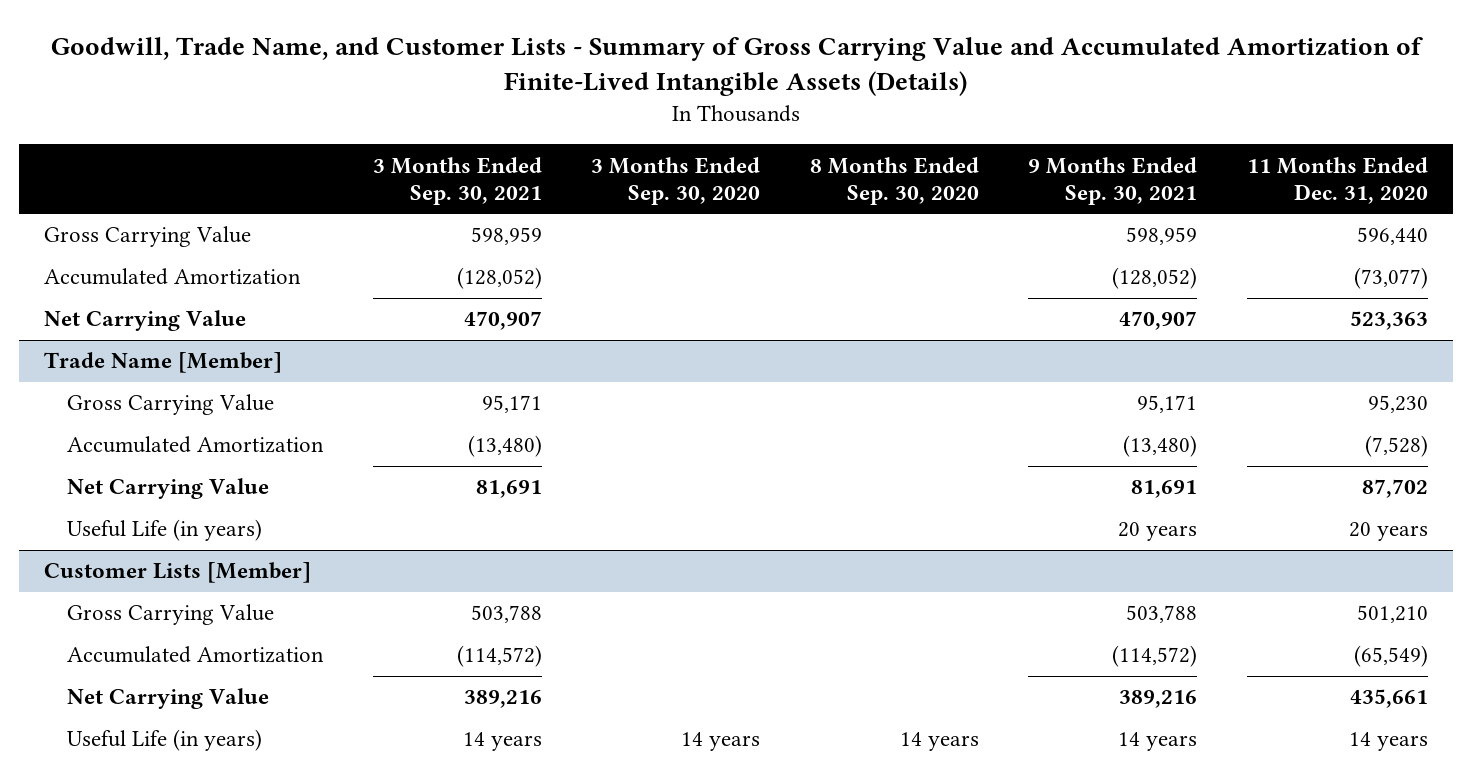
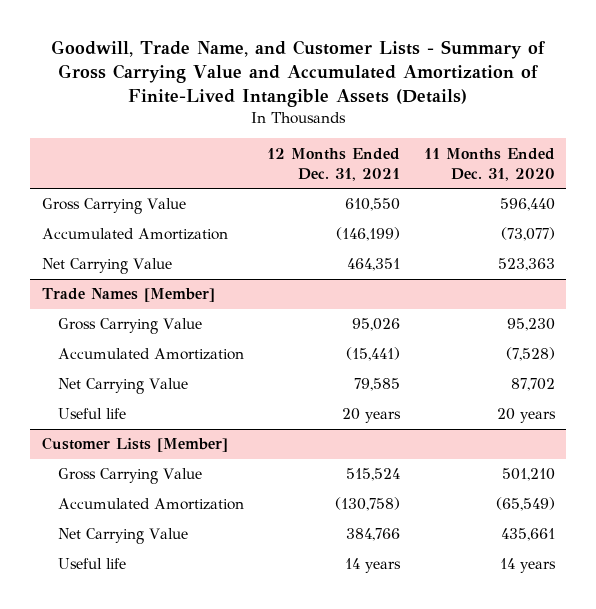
[372,156,542,205] 3 Months Ended Sep. 30, 2021 -> none
[591,156,761,205] 3 Months Ended Sep. 30, 2020 -> none
[809,156,979,205] 8 Months Ended Sep. 30, 2020 -> none
[1028,156,1198,205] 9 Months Ended Sep. 30, 2021 -> none
none -> [267,147,401,181] 12 Months Ended Dec. 31, 2021
[43,352,282,374] Trade Name [Member] -> [41,288,215,303] Trade Names [Member]
[67,519,263,542] Useful Life (in years) -> [57,408,126,420] Useful life
[67,729,263,752] Useful Life (in years) -> [57,558,126,570] Useful life

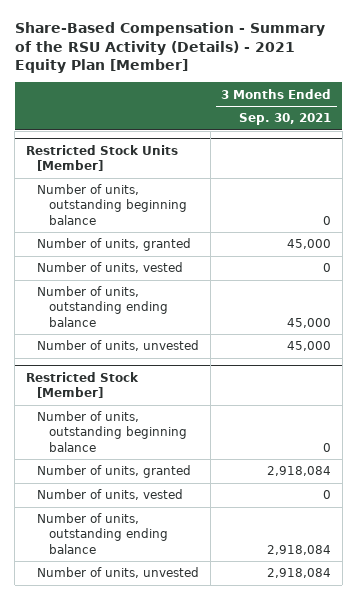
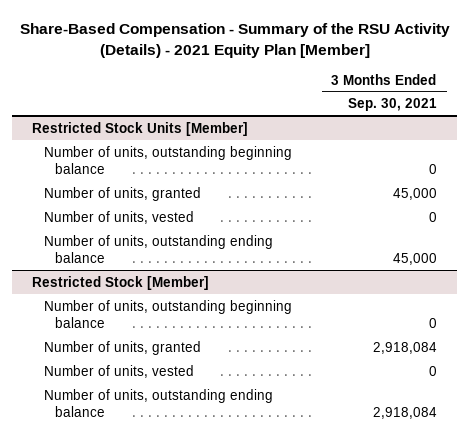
[37,340,200,352] Number of units, unvested -> none
[37,567,200,579] Number of units, unvested -> none

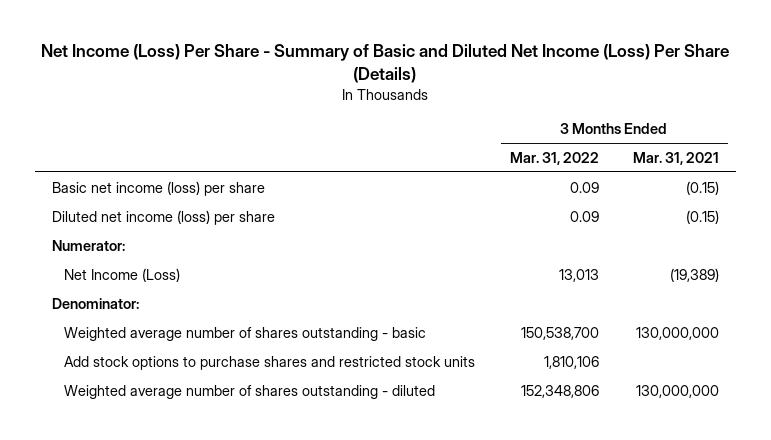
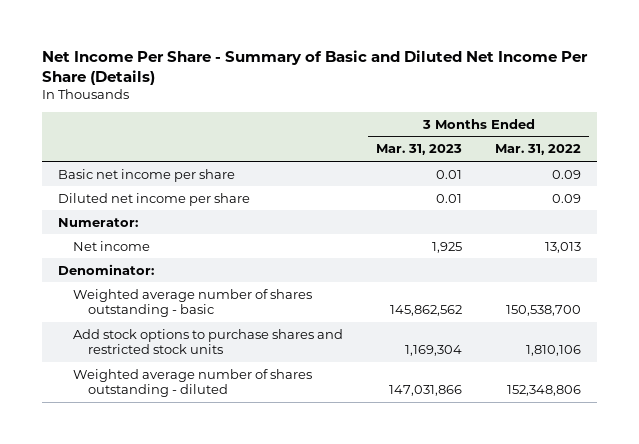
[41,44,730,84] Net Income (Loss) Per Share - Summary of Basic and Diluted Net Income (Loss) Per Share (Details) -> [41,49,588,85] Net Income Per Share - Summary of Basic and Diluted Net Income Per Share (Details)
[632,151,719,165] Mar. 31, 2021 -> none
none -> [376,144,463,156] Mar. 31, 2023
[52,180,266,196] Basic net income (loss) per share -> [58,168,236,182] Basic net income per share
[52,209,276,225] Diluted net income (loss) per share -> [58,192,251,206] Diluted net income per share
[64,267,181,282] Net Income (Loss) -> [73,240,151,251] Net income

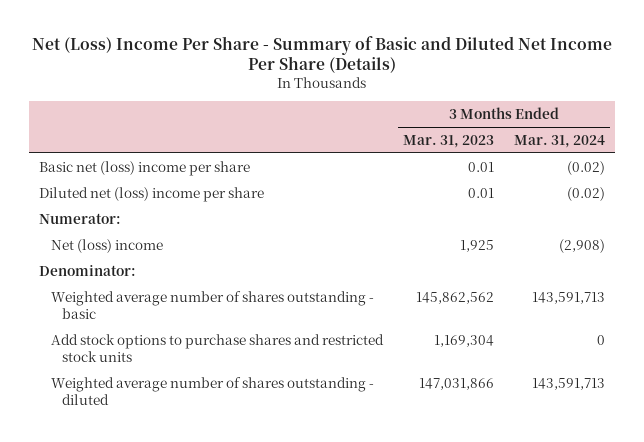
[41,49,588,85] Net Income Per Share - Summary of Basic and Diluted Net Income Per Share (Details) -> [32,35,613,74] Net (Loss) Income Per Share - Summary of Basic and Diluted Net Income Per Share (Details)
[495,144,582,156] Mar. 31, 2022 -> none
none -> [514,134,606,148] Mar. 31, 2024
[58,168,236,182] Basic net income per share -> [39,160,251,176] Basic net (loss) income per share
[58,192,251,206] Diluted net income per share -> [39,186,265,202] Diluted net (loss) income per share
[73,240,151,251] Net income -> [50,238,163,253] Net (loss) income

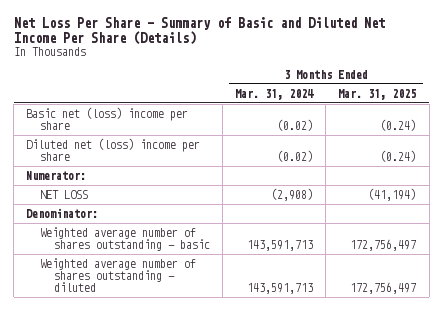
[32,35,613,74] Net (Loss) Income Per Share - Summary of Basic and Diluted Net Income Per Share (Details) -> [13,17,385,46] Net Loss Per Share - Summary of Basic and Diluted Net Income Per Share (Details)
[402,134,494,148] Mar. 31, 2023 -> none
none -> [338,88,417,100] Mar. 31, 2025
[50,238,163,253] Net (loss) income -> [39,189,88,199] NET LOSS
[50,333,384,362] Add stock options to purchase shares and restricted stock units -> none

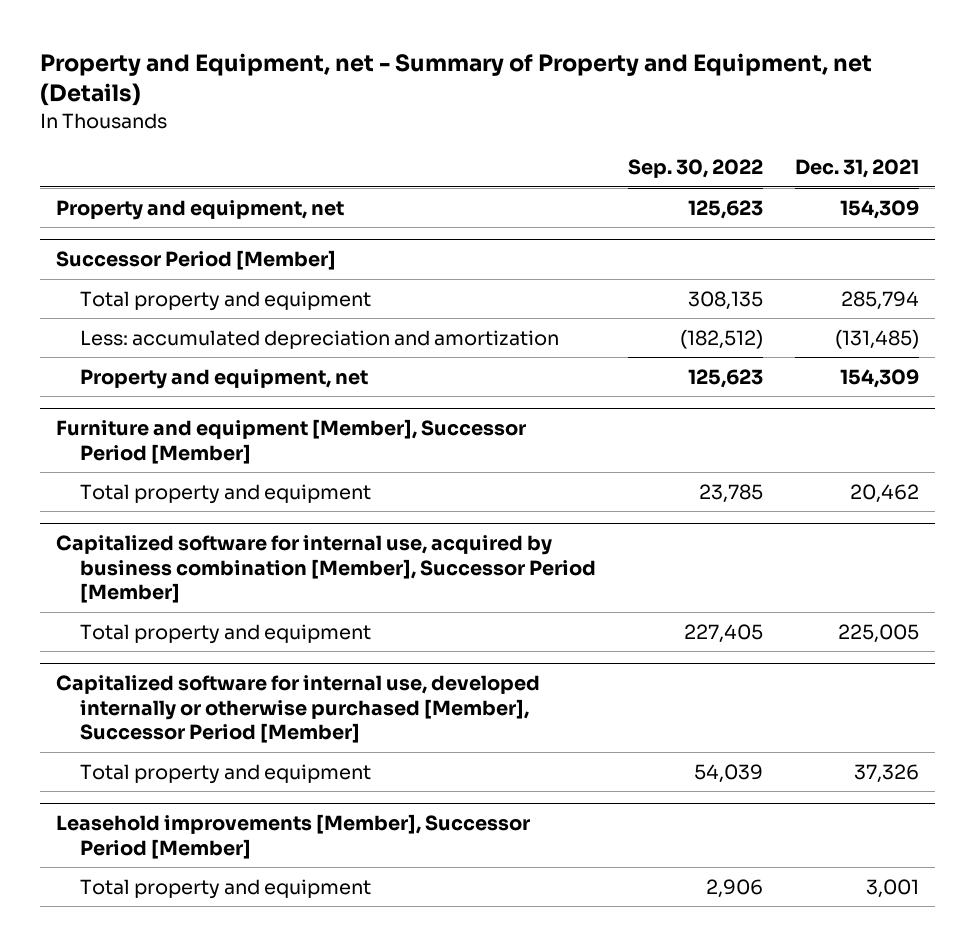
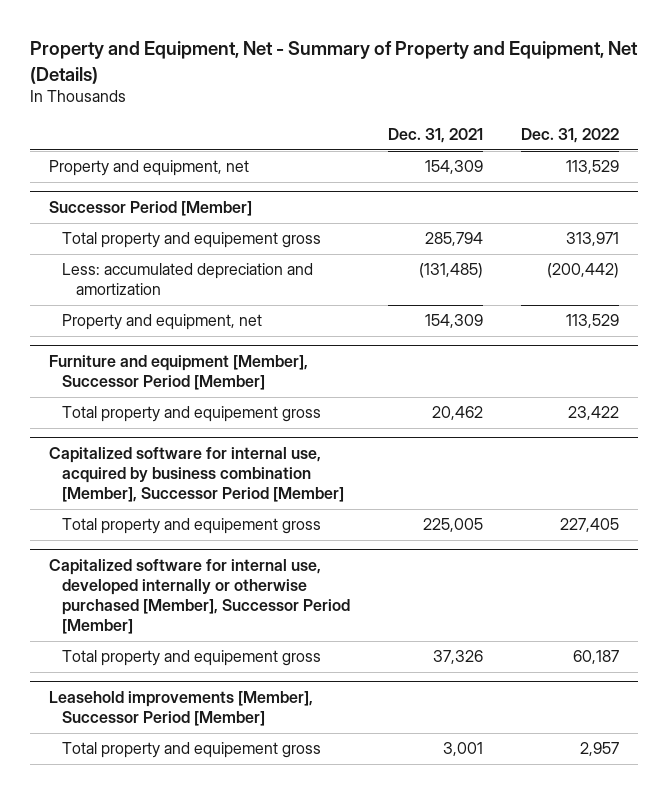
[40,52,873,107] Property and Equipment, net - Summary of Property and Equipment, net (Details) -> [30,41,639,84] Property and Equipment, Net - Summary of Property and Equipment, Net (Details)
[628,158,764,178] Sep. 30, 2022 -> none
none -> [521,128,620,144] Dec. 31, 2022
[80,290,372,311] Total property and equipment -> [62,232,322,249] Total property and equipement gross
[80,483,372,504] Total property and equipment -> [62,406,322,423] Total property and equipement gross
[80,623,372,644] Total property and equipment -> [62,518,322,535] Total property and equipement gross
[80,763,372,784] Total property and equipment -> [62,650,322,667] Total property and equipement gross
[80,878,372,899] Total property and equipment -> [62,742,322,759] Total property and equipement gross

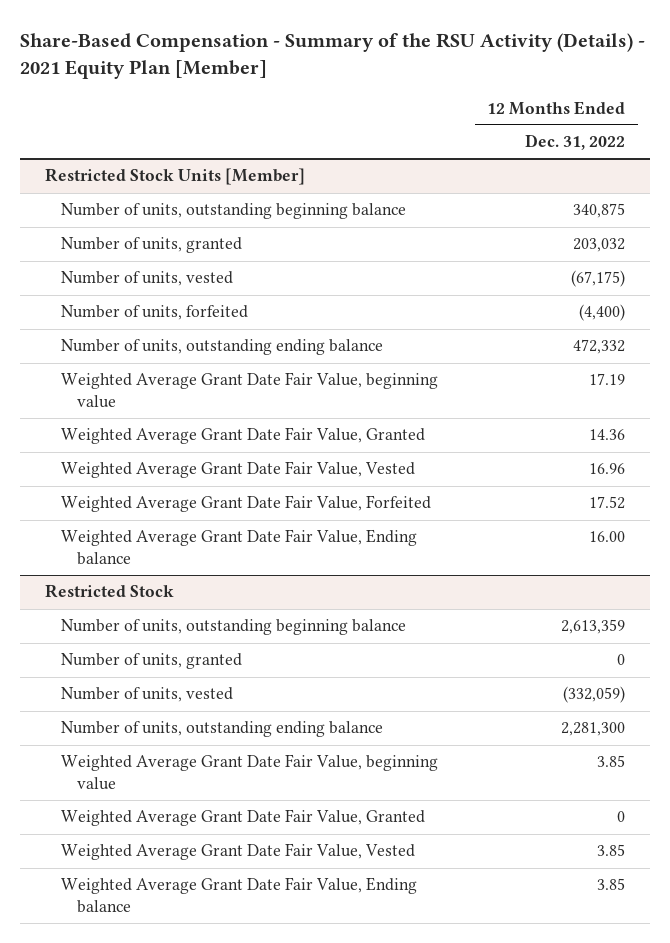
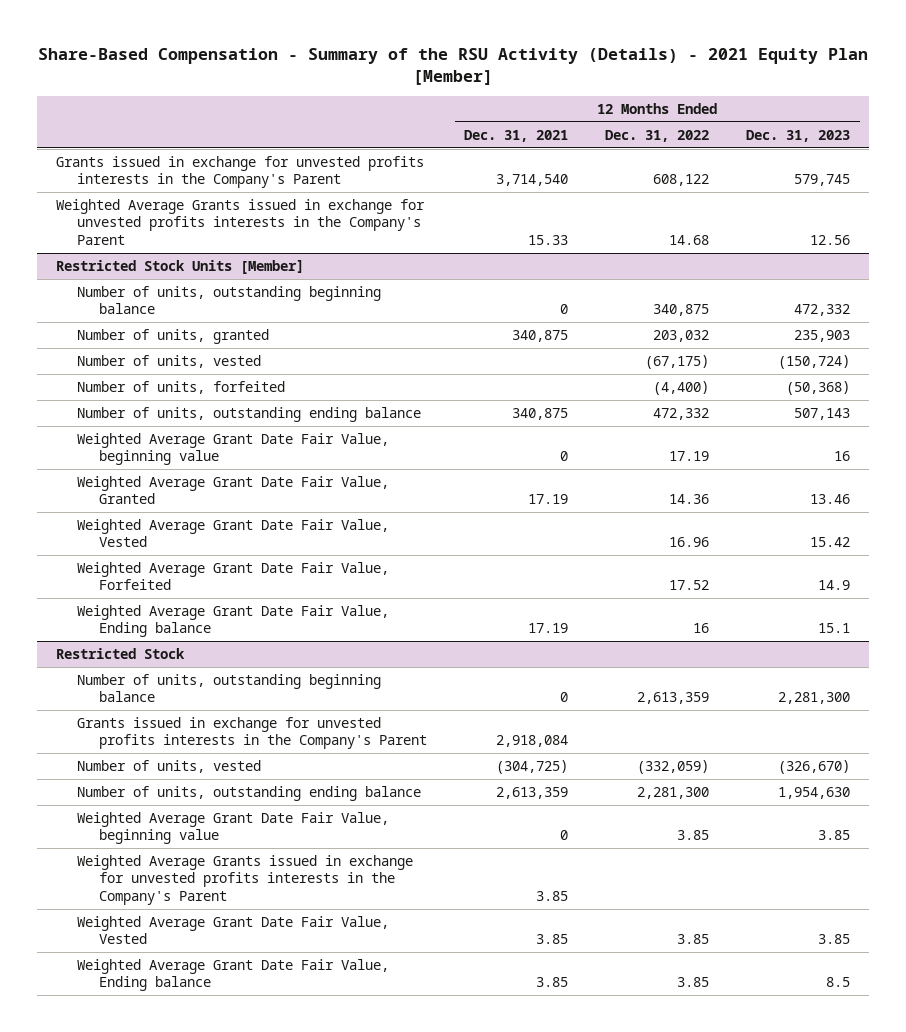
none -> [463,129,568,142] Dec. 31, 2021
none -> [746,129,851,142] Dec. 31, 2023
none -> [56,156,425,189] Grants issued in exchange for unvested profits interests in the Company's Parent
none -> [56,199,426,245] Weighted Average Grants issued in exchange for unvested profits interests in the Company's Parent
[589,531,626,543] 16.00 -> [693,623,710,634] 16
[61,653,243,670] Number of units, granted -> none
none -> [77,717,427,750] Grants issued in exchange for unvested profits interests in the Company's Parent
[61,809,426,827] Weighted Average Grant Date Fair Value, Granted -> none
none -> [77,855,414,905] Weighted Average Grants issued in exchange for unvested profits interests in the Company's Parent

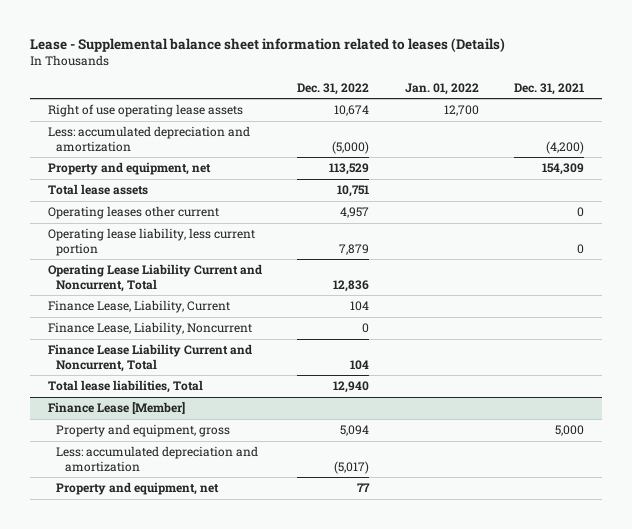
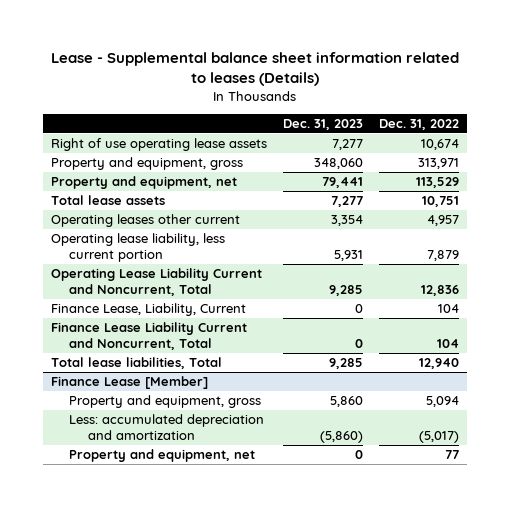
[404,82,479,95] Jan. 01, 2022 -> none
[514,82,585,95] Dec. 31, 2021 -> none
none -> [283,118,364,130] Dec. 31, 2023
[48,126,251,152] Less: accumulated depreciation and amortization -> none
none -> [50,157,243,171] Property and equipment, gross
[48,322,253,336] Finance Lease, Liability, Noncurrent -> none

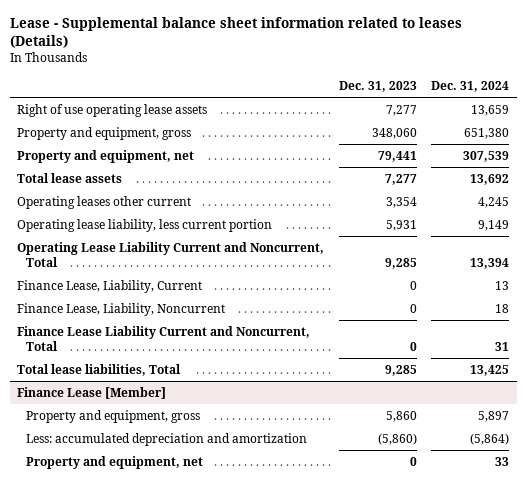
[379,118,460,130] Dec. 31, 2022 -> none
none -> [431,80,510,92] Dec. 31, 2024
none -> [16,302,225,316] Finance Lease, Liability, Noncurrent

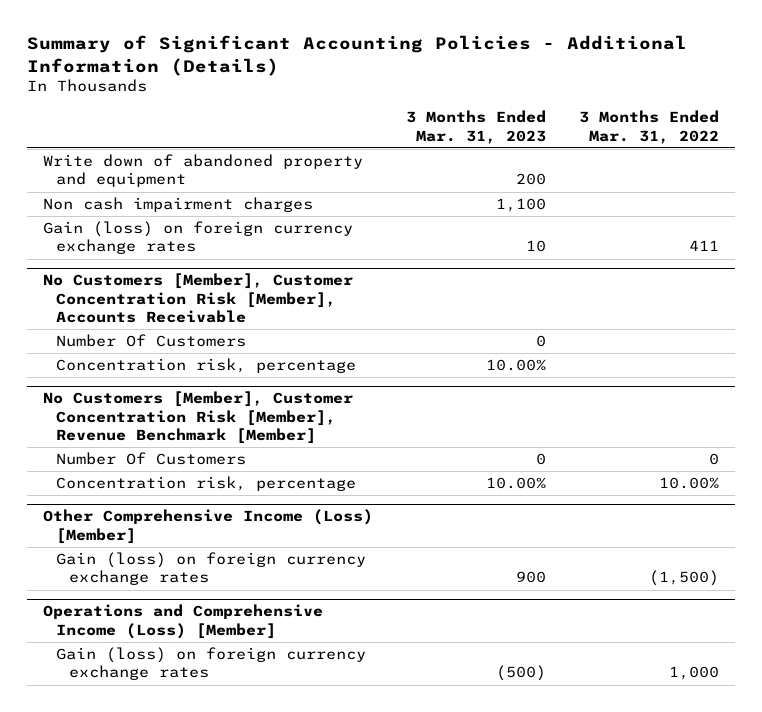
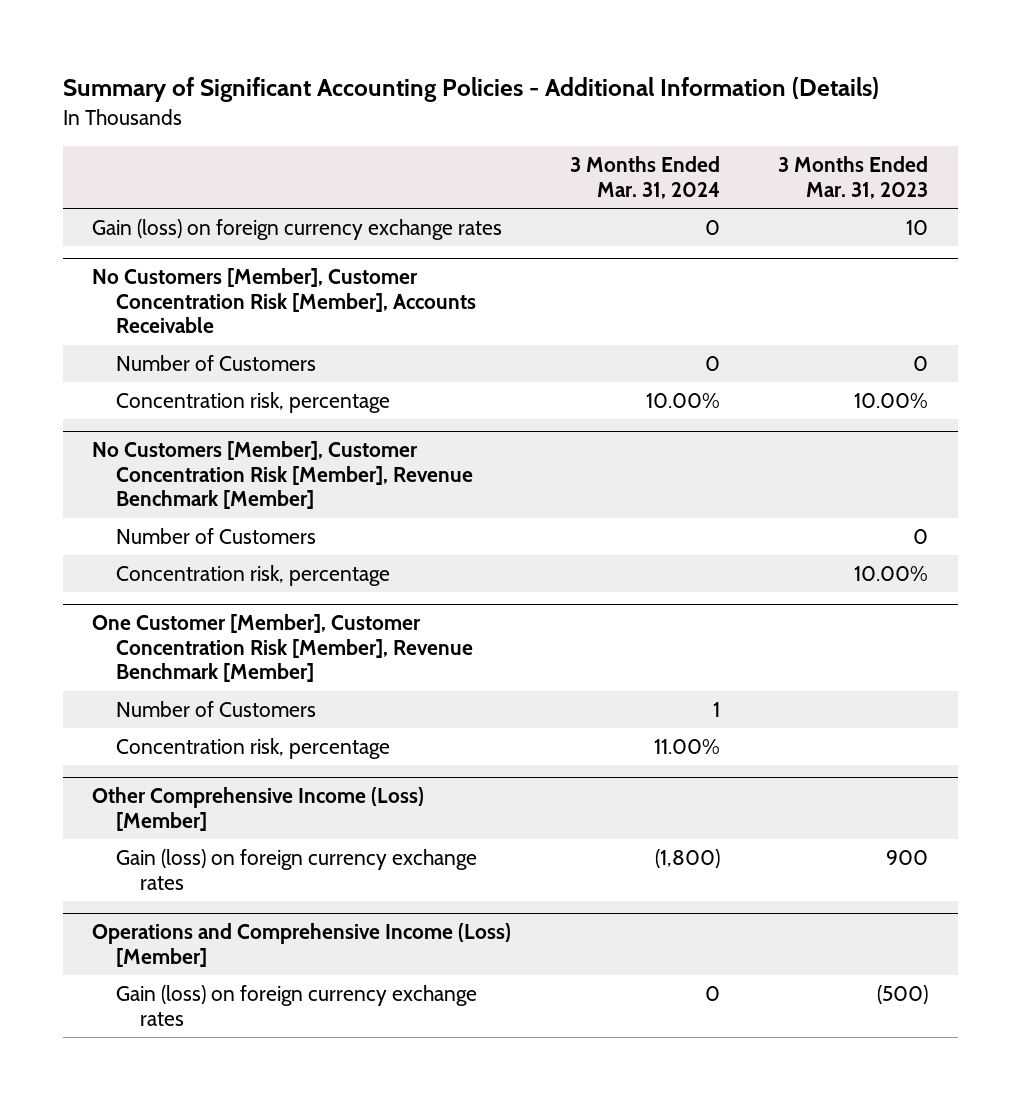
[578,110,719,144] 3 Months Ended Mar. 31, 2022 -> none
none -> [569,156,720,199] 3 Months Ended Mar. 31, 2024
[43,154,364,188] Write down of abandoned property and equipment -> none
[43,197,314,213] Non cash impairment charges -> none
[56,334,247,348] Number Of Customers -> [116,355,317,372] Number of Customers
[56,452,247,466] Number Of Customers -> [116,528,317,545] Number of Customers
none -> [92,614,474,683] One Customer [Member], Customer Concentration Risk [Member], Revenue Benchmark [Member]
none -> [116,701,317,718] Number of Customers
none -> [116,738,391,760] Concentration risk, percentage

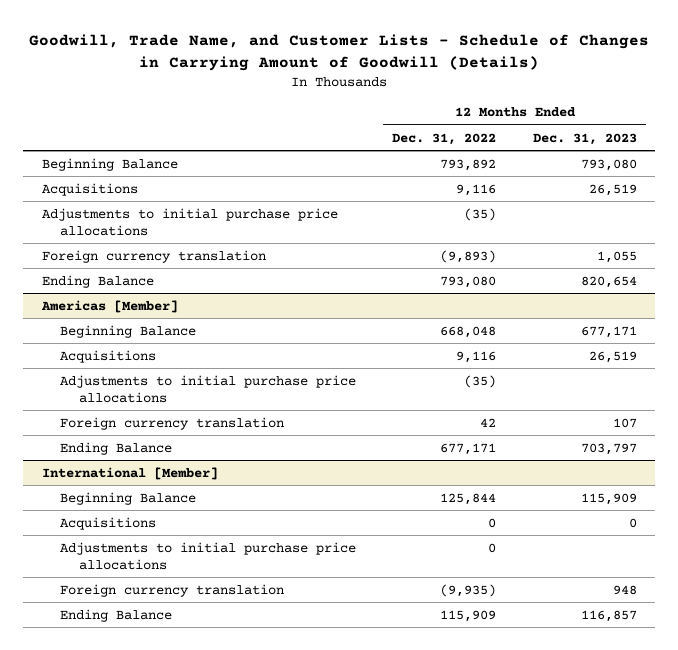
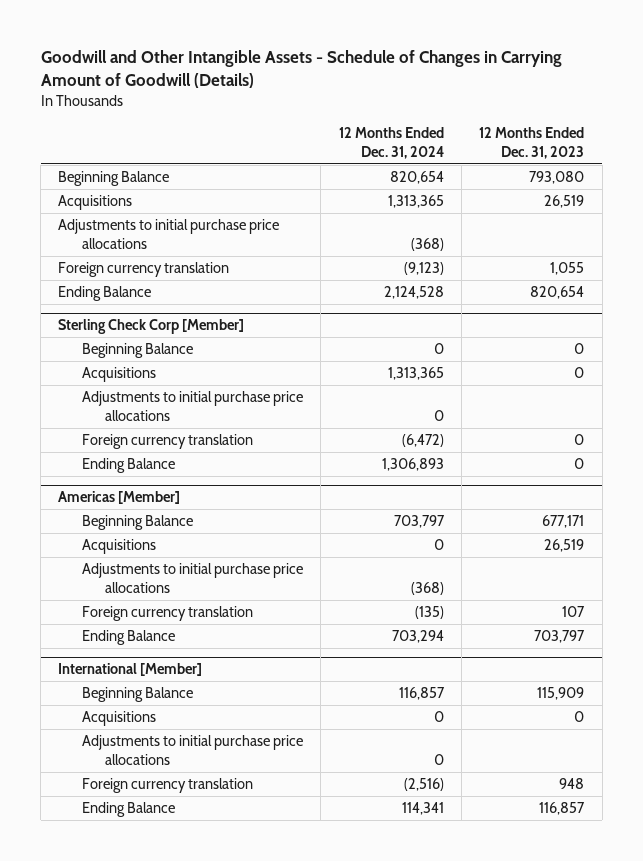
[29,34,650,71] Goodwill, Trade Name, and Customer Lists - Schedule of Changes in Carrying Amount of Goodwill (Details) -> [40,50,562,89] Goodwill and Other Intangible Assets - Schedule of Changes in Carrying Amount of Goodwill (Details)
[392,132,497,145] Dec. 31, 2022 -> none
none -> [338,127,444,159] 12 Months Ended Dec. 31, 2024
none -> [58,319,245,335] Sterling Check Corp [Member]
none -> [81,343,193,359] Beginning Balance
none -> [81,367,156,383] Acquisitions
none -> [81,391,303,421] Adjustments to initial purchase price allocations
none -> [81,434,253,450] Foreign currency translation
none -> [81,458,175,474] Ending Balance

